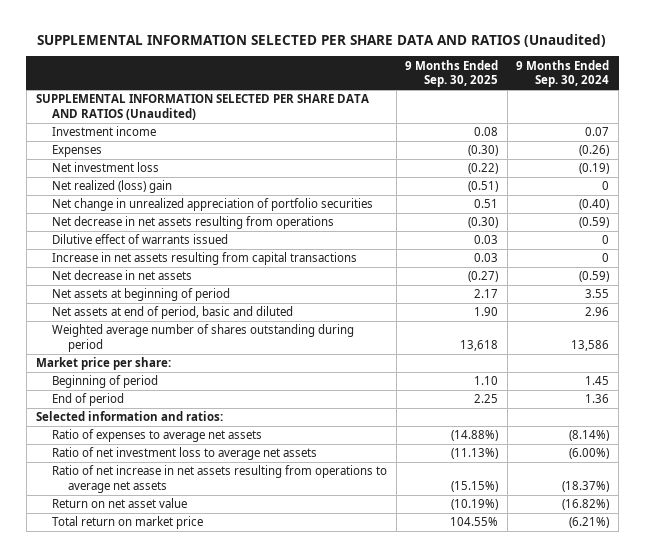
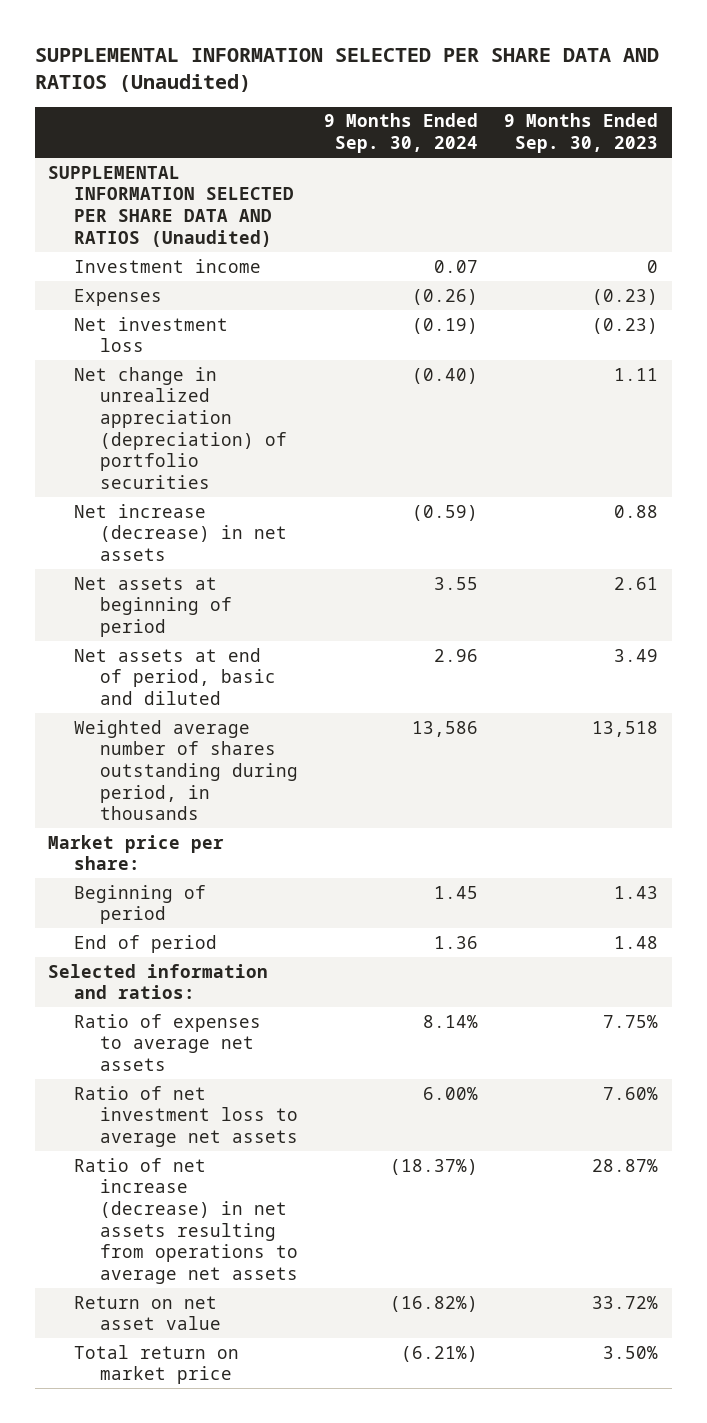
[405,59,499,87] 9 Months Ended Sep. 30, 2025 -> none
none -> [504,113,659,153] 9 Months Ended Sep. 30, 2023
[52,180,173,194] Net realized (loss) gain -> none
[52,234,229,245] Dilutive effect of warrants issued -> none
[52,252,358,266] Increase in net assets resulting from capital transactions -> none
[52,270,193,281] Net decrease in net assets -> none
[52,198,374,212] Net change in unrealized appreciation of portfolio securities -> [74,366,287,489] Net change in unrealized appreciation (depreciation) of portfolio securities
[52,216,335,230] Net decrease in net assets resulting from operations -> [74,503,287,561] Net increase (decrease) in net assets
[52,324,355,352] Weighted average number of shares outstanding during period -> [74,719,298,821] Weighted average number of shares outstanding during period, in thousands
[569,430,610,442] (8.14%) -> [422,1014,478,1028] 8.14%
[569,448,610,460] (6.00%) -> [422,1086,478,1100] 6.00%
[52,465,388,493] Ratio of net increase in net assets resulting from operations to average net assets -> [74,1157,298,1284] Ratio of net increase (decrease) in net assets resulting from operations to average net assets

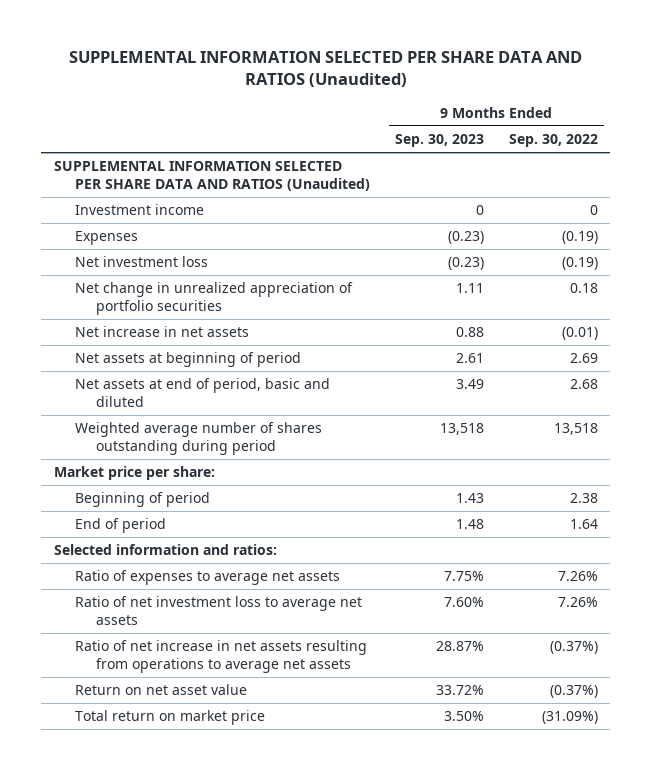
[323,113,478,153] 9 Months Ended Sep. 30, 2024 -> none
none -> [508,134,598,148] Sep. 30, 2022
[74,366,287,489] Net change in unrealized appreciation (depreciation) of portfolio securities -> [74,282,353,315] Net change in unrealized appreciation of portfolio securities
[74,503,287,561] Net increase (decrease) in net assets -> [74,326,249,338] Net increase in net assets
[74,719,298,821] Weighted average number of shares outstanding during period, in thousands -> [74,422,322,455] Weighted average number of shares outstanding during period
[74,1157,298,1284] Ratio of net increase (decrease) in net assets resulting from operations to average net assets -> [74,640,367,673] Ratio of net increase in net assets resulting from operations to average net assets

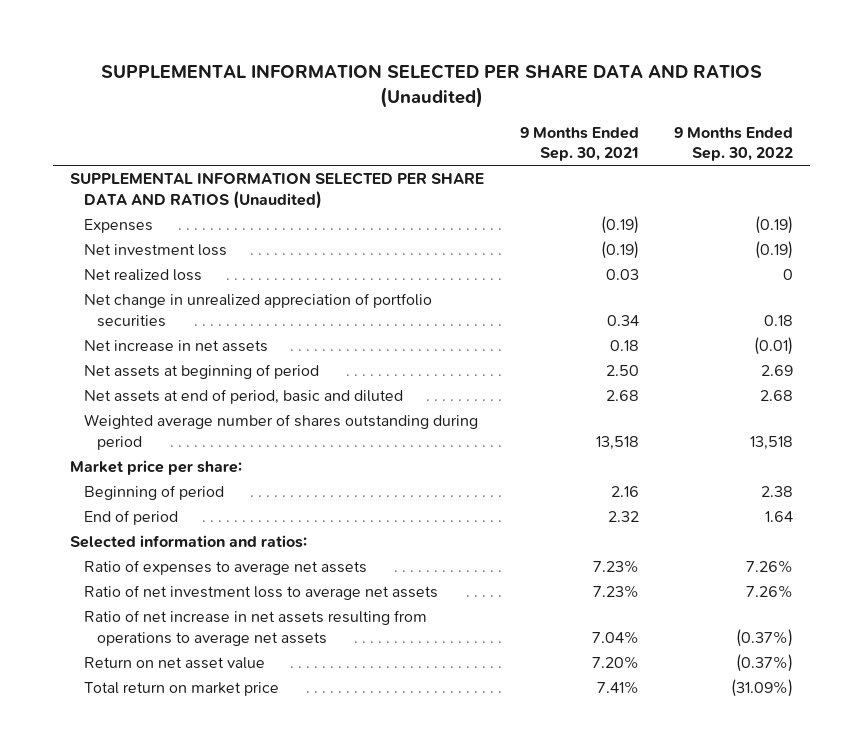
[394,134,484,148] Sep. 30, 2023 -> none
none -> [519,126,639,162] 9 Months Ended Sep. 30, 2021
[74,204,204,216] Investment income -> none
none -> [83,269,202,282] Net realized loss

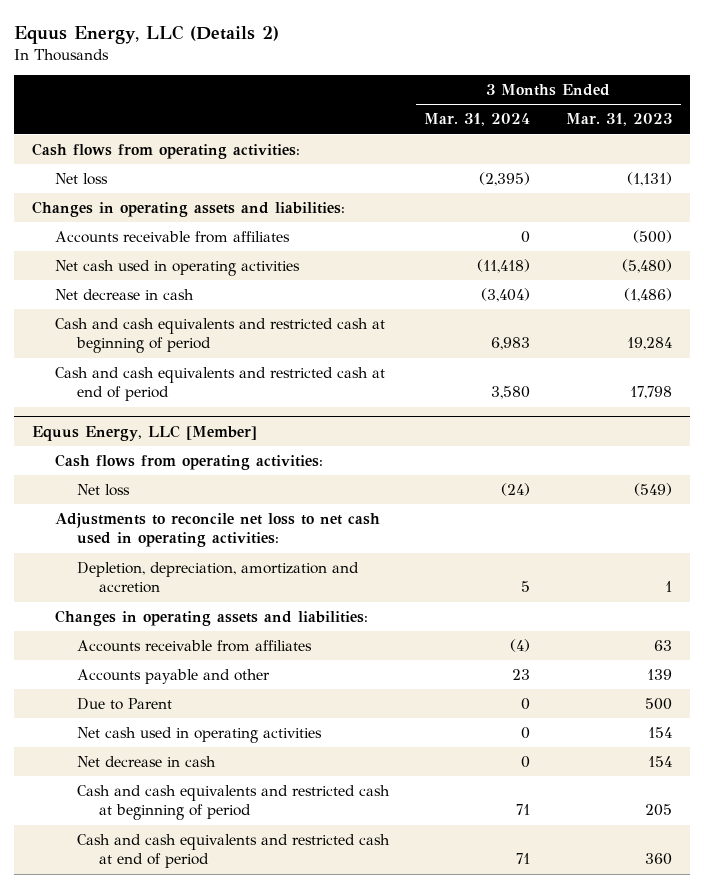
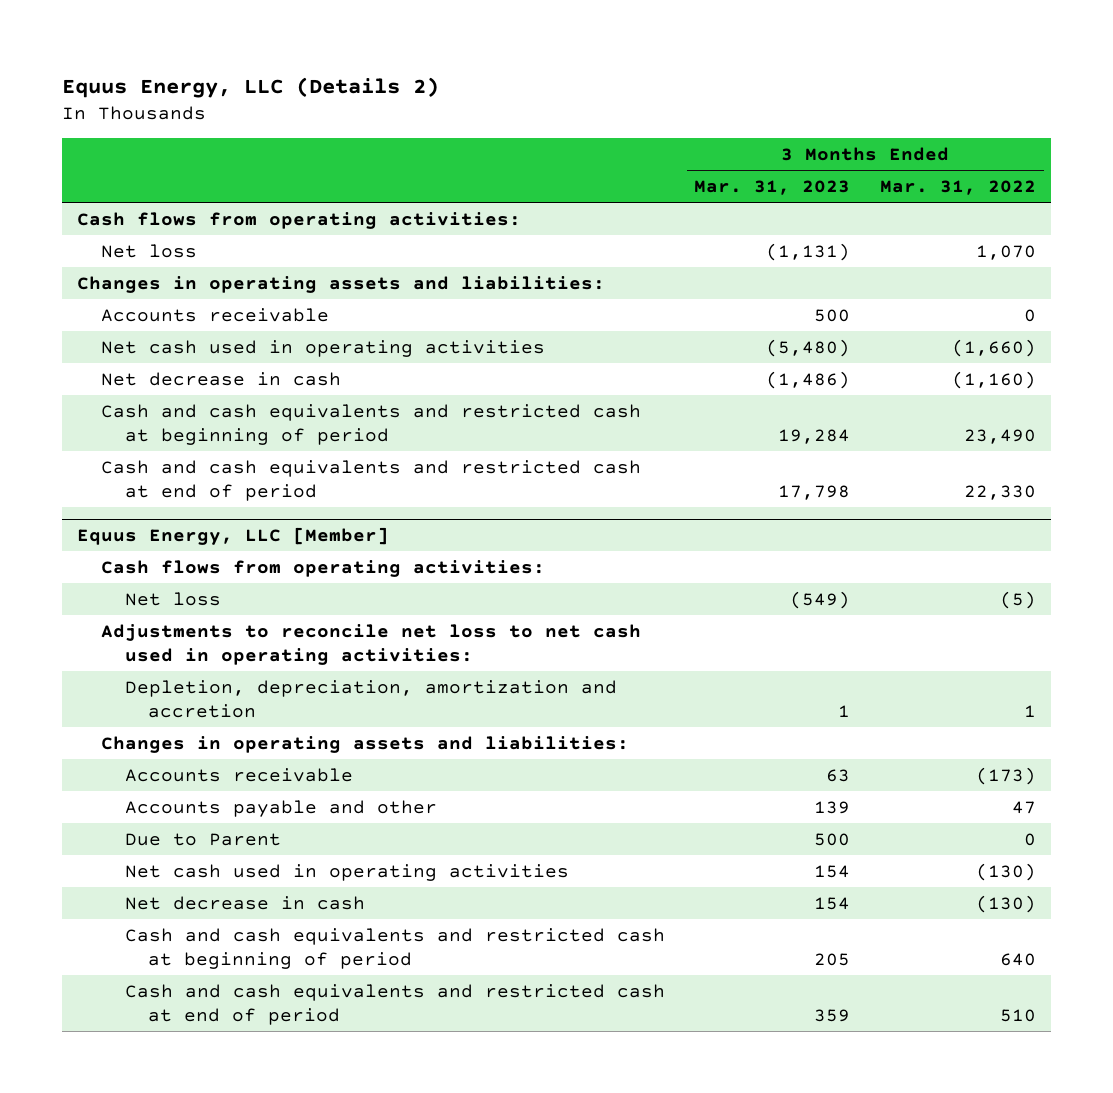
[424,113,531,127] Mar. 31, 2024 -> none
none -> [880,179,1037,195] Mar. 31, 2022
[54,230,290,243] Accounts receivable from affiliates -> [100,307,329,322] Accounts receivable
[632,229,672,243] (500) -> [814,308,851,322] 500
[76,639,312,652] Accounts receivable from affiliates -> [124,767,353,782] Accounts receivable
[644,853,672,866] 360 -> [814,1009,851,1023] 359

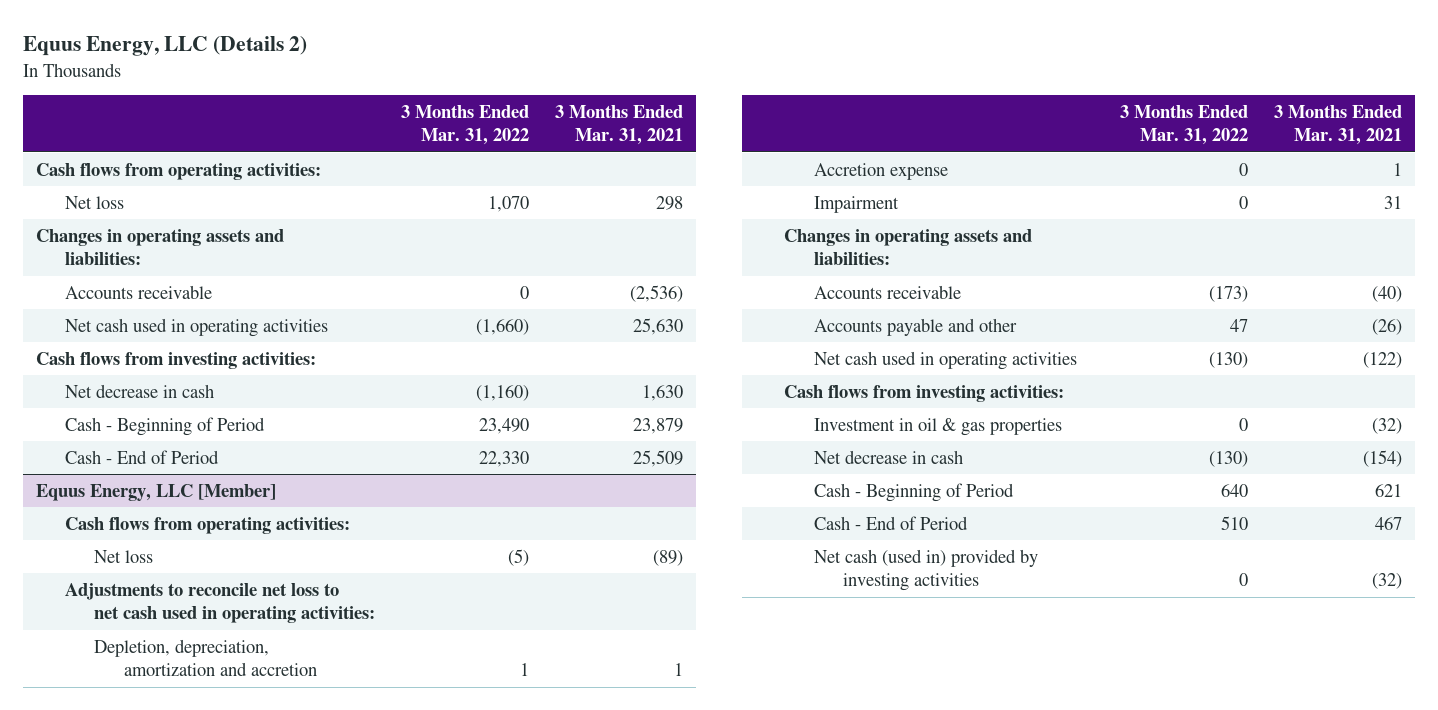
[694,179,851,195] Mar. 31, 2023 -> none
none -> [554,104,683,146] 3 Months Ended Mar. 31, 2021
none -> [35,351,316,369] Cash flows from investing activities:
[100,403,641,446] Cash and cash equivalents and restricted cash at beginning of period -> [64,416,265,436] Cash - Beginning of Period
[100,459,641,502] Cash and cash equivalents and restricted cash at end of period -> [64,449,219,464] Cash - End of Period
none -> [813,162,948,180] Accretion expense
none -> [813,195,899,213] Impairment
[124,832,281,846] Due to Parent -> none
none -> [784,384,1065,402] Cash flows from investing activities:
none -> [813,417,1062,436] Investment in oil & gas properties
[124,927,665,970] Cash and cash equivalents and restricted cash at beginning of period -> [813,482,1014,502] Cash - Beginning of Period
[124,983,665,1026] Cash and cash equivalents and restricted cash at end of period -> [813,515,968,530] Cash - End of Period
none -> [813,548,1038,591] Net cash (used in) provided by investing activities

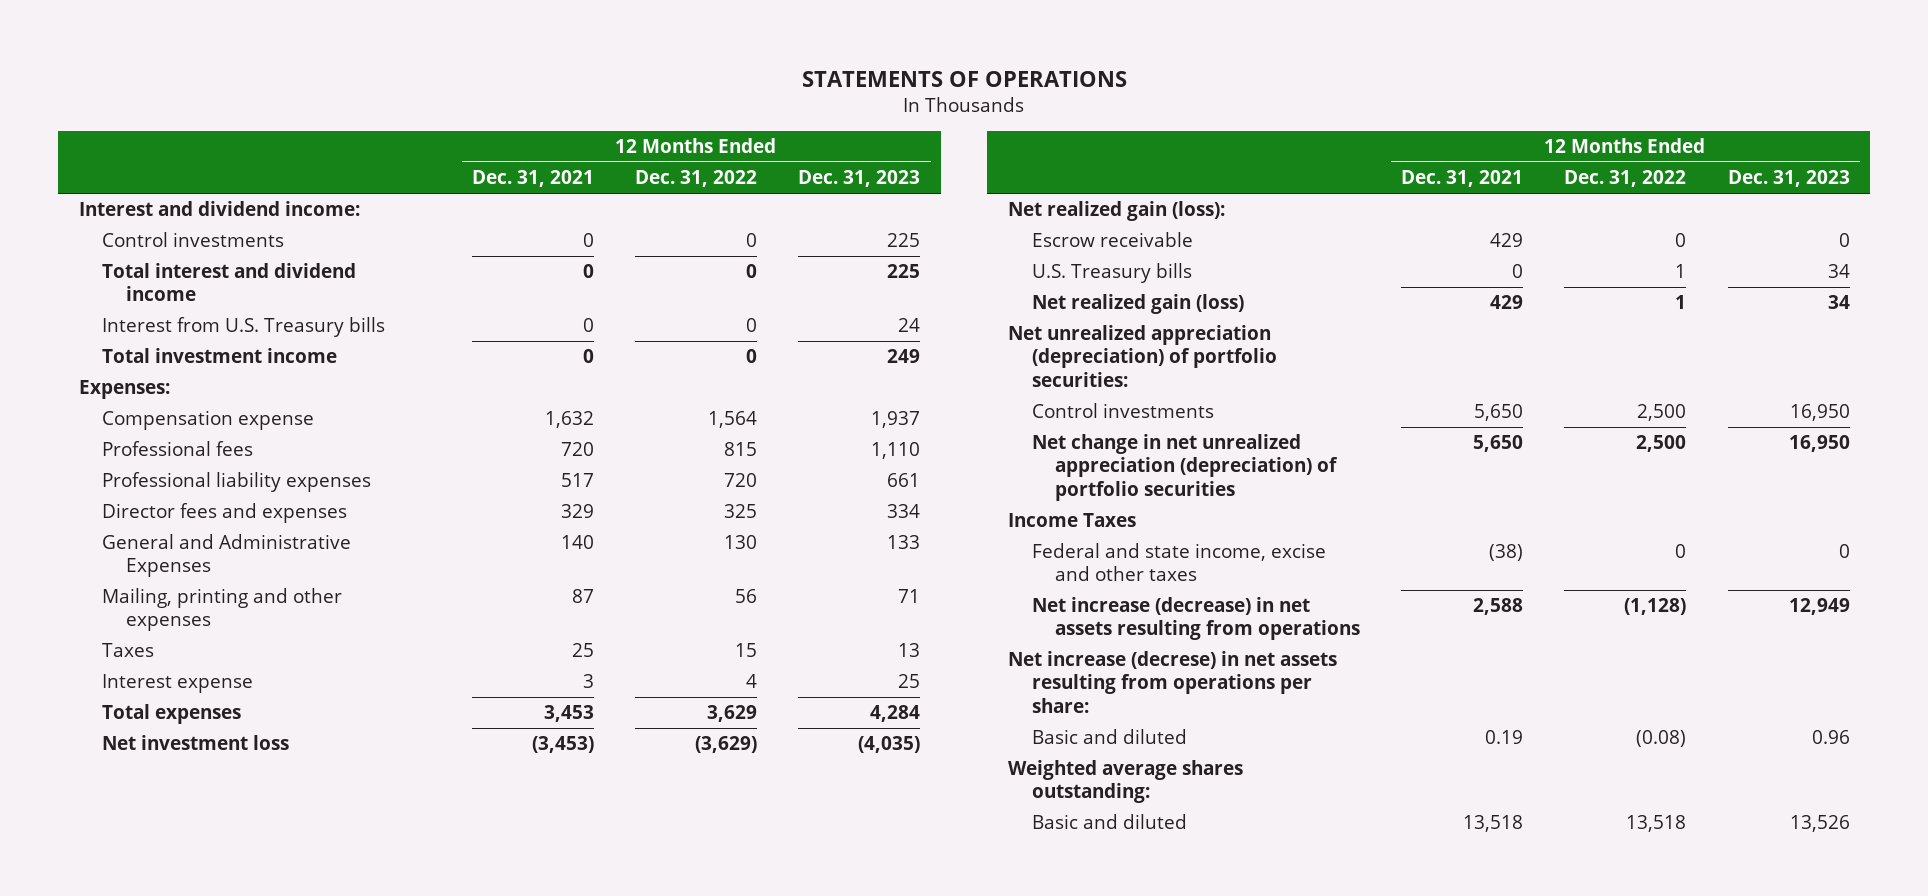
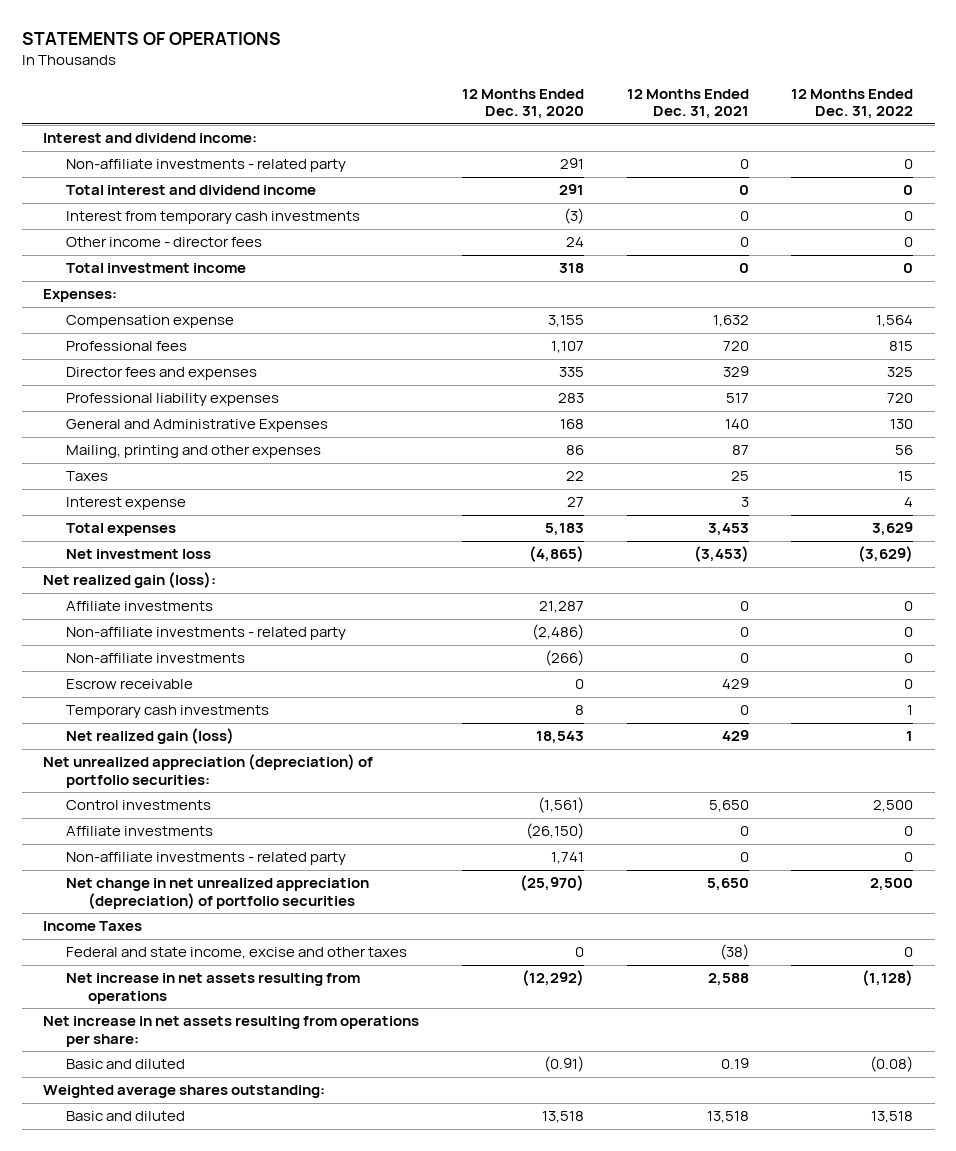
[798,170,921,188] Dec. 31, 2023 -> none
none -> [461,88,584,120] 12 Months Ended Dec. 31, 2020
[102,232,285,248] Control investments -> none
none -> [65,159,346,173] Non-affiliate investments - related party
[102,317,386,338] Interest from U.S. Treasury bills -> none
none -> [65,211,360,225] Interest from temporary cash investments
none -> [65,237,262,248] Other income - director fees
[102,472,372,493] Professional liability expenses -> [65,393,279,407] Professional liability expenses
none -> [65,601,213,612] Affiliate investments
none -> [65,627,346,641] Non-affiliate investments - related party
none -> [65,653,245,664] Non-affiliate investments
[1031,263,1192,284] U.S. Treasury bills -> none
none -> [65,705,269,719] Temporary cash investments
none -> [65,826,213,837] Affiliate investments
none -> [65,852,346,866] Non-affiliate investments - related party
[1031,597,1361,641] Net increase (decrease) in net assets resulting from operations -> [65,973,360,1005] Net increase in net assets resulting from operations
[1007,651,1337,713] Net increase (decrese) in net assets resulting from operations per share: -> [42,1016,419,1048] Net increase in net assets resulting from operations per share:

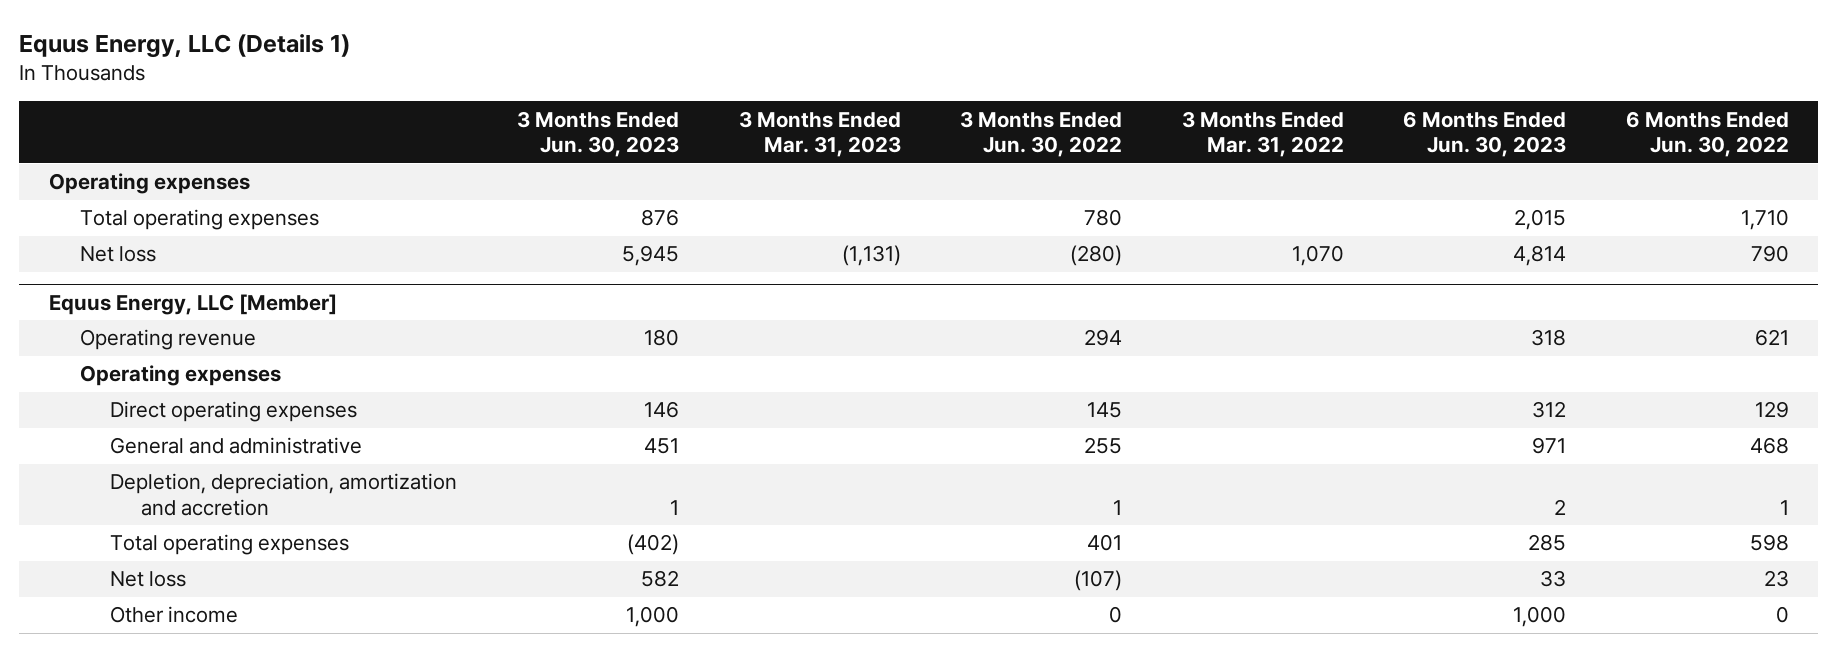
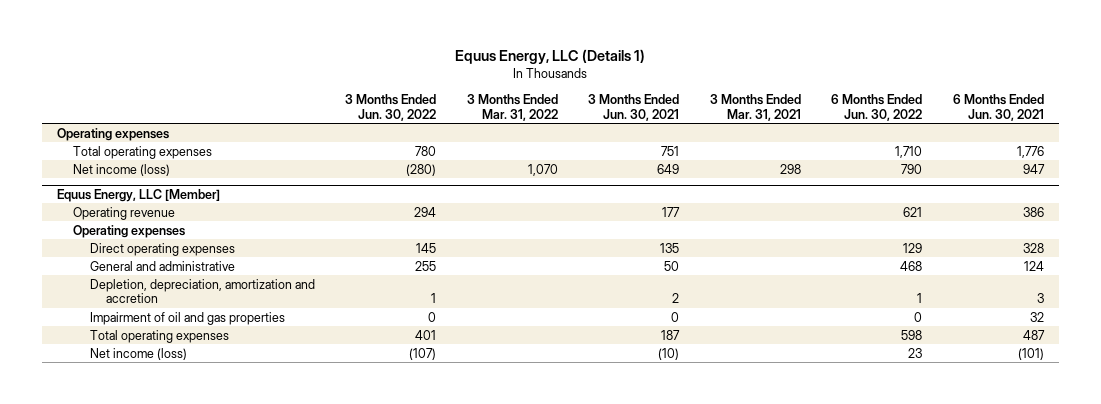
[516,110,679,158] 3 Months Ended Jun. 30, 2023 -> none
[738,110,901,158] 3 Months Ended Mar. 31, 2023 -> none
[1403,110,1567,158] 6 Months Ended Jun. 30, 2023 -> none
none -> [588,94,680,121] 3 Months Ended Jun. 30, 2021
none -> [709,94,801,121] 3 Months Ended Mar. 31, 2021
none -> [952,94,1044,121] 6 Months Ended Jun. 30, 2021
[79,246,156,263] Net loss -> [73,163,171,176] Net income (loss)
none -> [89,311,285,325] Impairment of oil and gas properties
[110,606,239,624] Other income -> none
[110,571,187,588] Net loss -> [89,347,187,360] Net income (loss)

